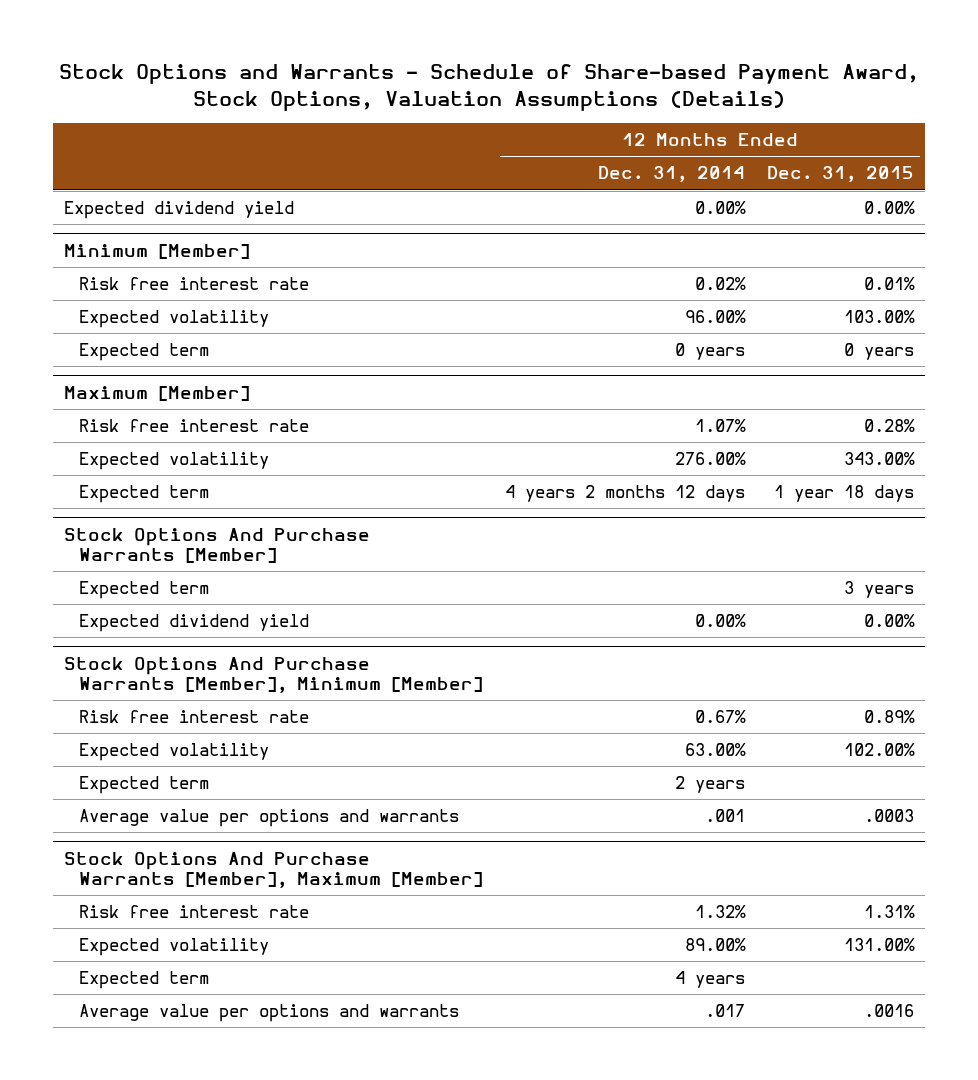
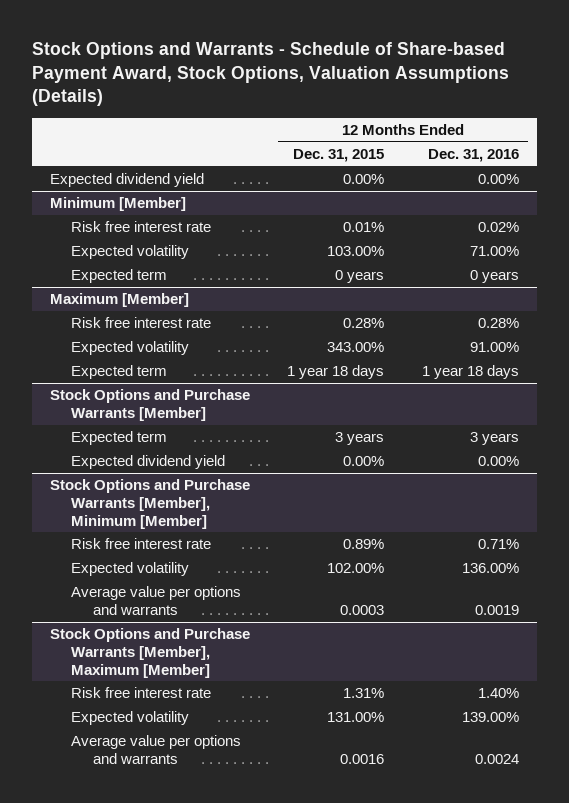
[598,166,746,183] Dec. 31, 2014 -> none
none -> [427,149,519,163] Dec. 31, 2016
[63,528,370,563] Stock Options And Purchase Warrants [Member] -> [50,389,251,421] Stock Options and Purchase Warrants [Member]
[63,657,484,693] Stock Options And Purchase Warrants [Member], Minimum [Member] -> [50,479,251,529] Stock Options and Purchase Warrants [Member], Minimum [Member]
[79,776,210,795] Expected term -> none
[864,809,915,823] .0003 -> [340,604,385,615] 0.0003
[63,852,484,888] Stock Options And Purchase Warrants [Member], Maximum [Member] -> [50,628,251,678] Stock Options and Purchase Warrants [Member], Maximum [Member]
[79,971,210,990] Expected term -> none
[864,1004,915,1018] .0016 -> [340,753,385,764] 0.0016

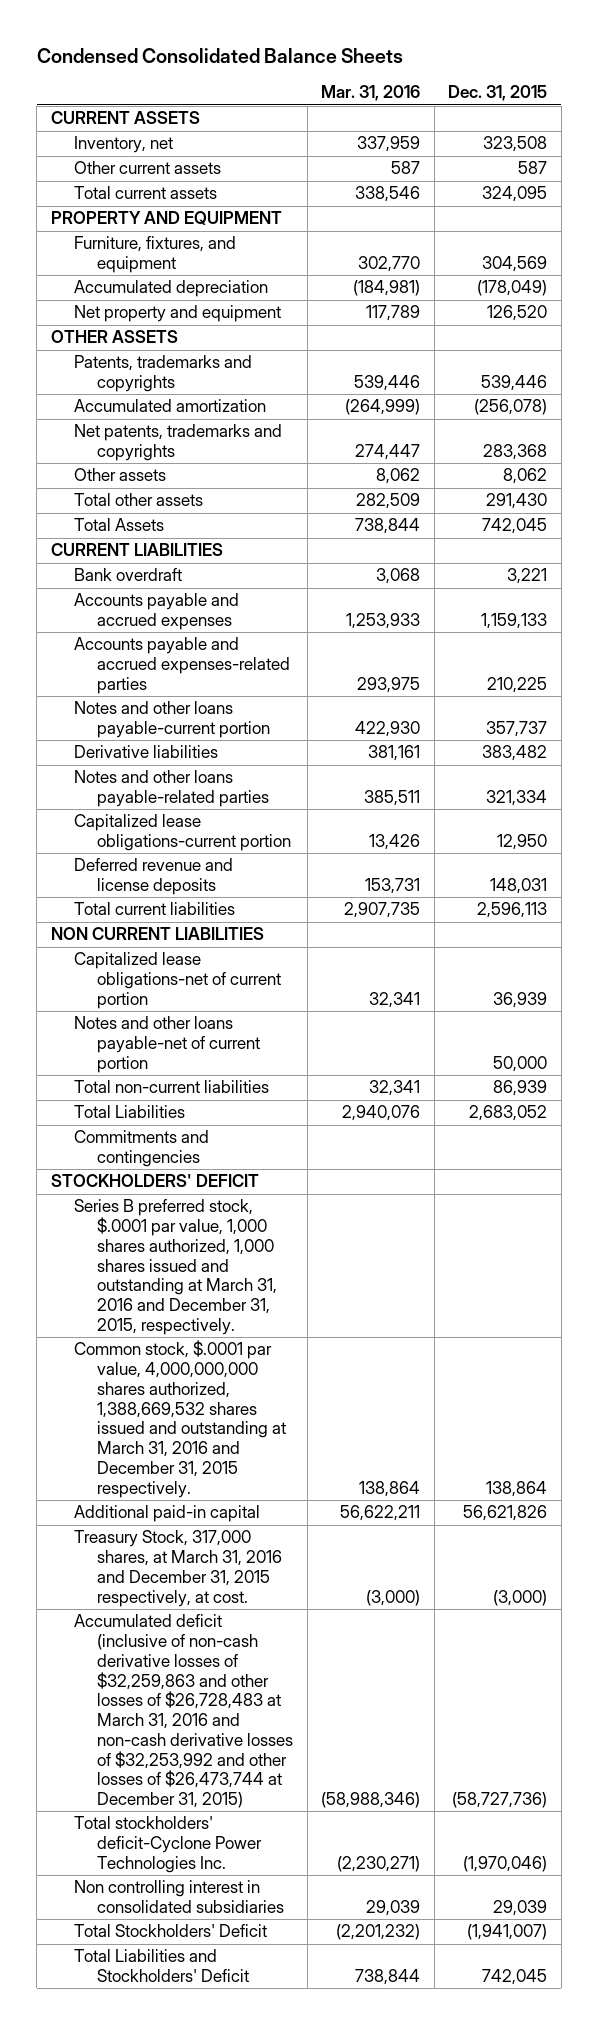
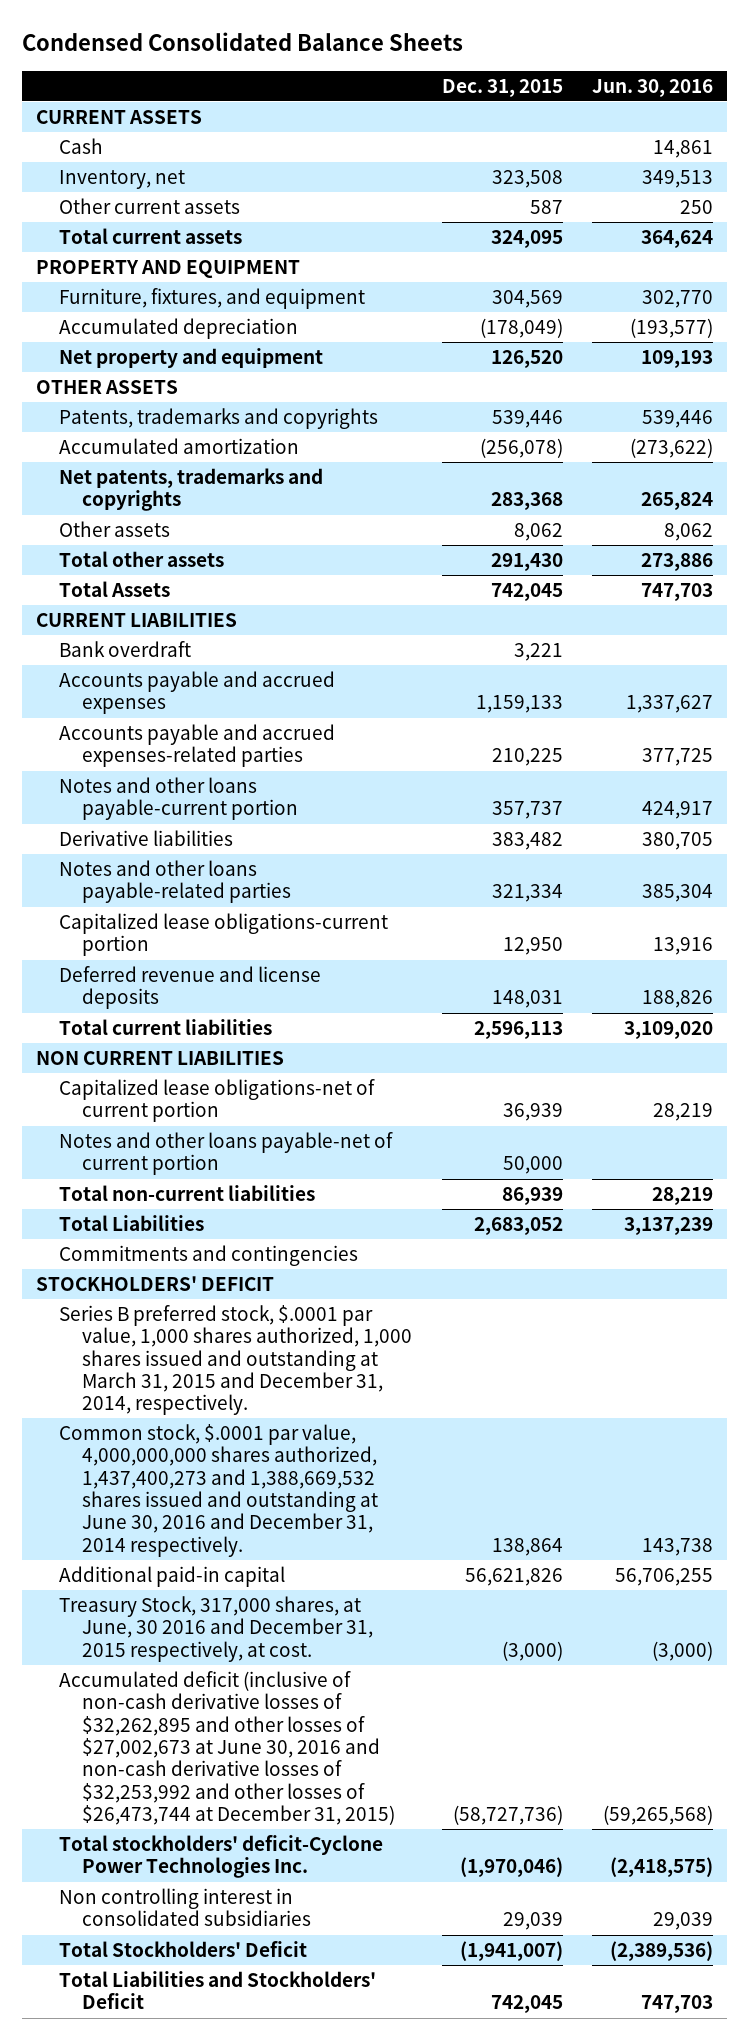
[321,85,421,102] Mar. 31, 2016 -> none
none -> [591,78,713,97] Jun. 30, 2016
none -> [59,138,104,155] Cash
[74,1199,278,1335] Series B preferred stock, $.0001 par value, 1,000 shares authorized, 1,000 shares issued and outstanding at March 31, 2016 and December 31, 2015, respectively. -> [59,1305,413,1416] Series B preferred stock, $.0001 par value, 1,000 shares authorized, 1,000 shares issued and outstanding at March 31, 2015 and December 31, 2014, respectively.
[74,1340,287,1498] Common stock, $.0001 par value, 4,000,000,000 shares authorized, 1,388,669,532 shares issued and outstanding at March 31, 2016 and December 31, 2015 respectively. -> [59,1424,379,1557] Common stock, $.0001 par value, 4,000,000,000 shares authorized, 1,437,400,273 and 1,388,669,532 shares issued and outstanding at June 30, 2016 and December 31, 2014 respectively.
[74,1530,283,1607] Treasury Stock, 317,000 shares, at March 31, 2016 and December 31, 2015 respectively, at cost. -> [59,1596,374,1662] Treasury Stock, 317,000 shares, at June, 30 2016 and December 31, 2015 respectively, at cost.
[74,1614,294,1809] Accumulated deficit (inclusive of non-cash derivative losses of $32,259,863 and other losses of $26,728,483 at March 31, 2016 and non-cash derivative losses of $32,253,992 and other losses of $26,473,744 at December 31, 2015) -> [59,1671,396,1825] Accumulated deficit (inclusive of non-cash derivative losses of $32,262,895 and other losses of $27,002,673 at June 30, 2016 and non-cash derivative losses of $32,253,992 and other losses of $26,473,744 at December 31, 2015)

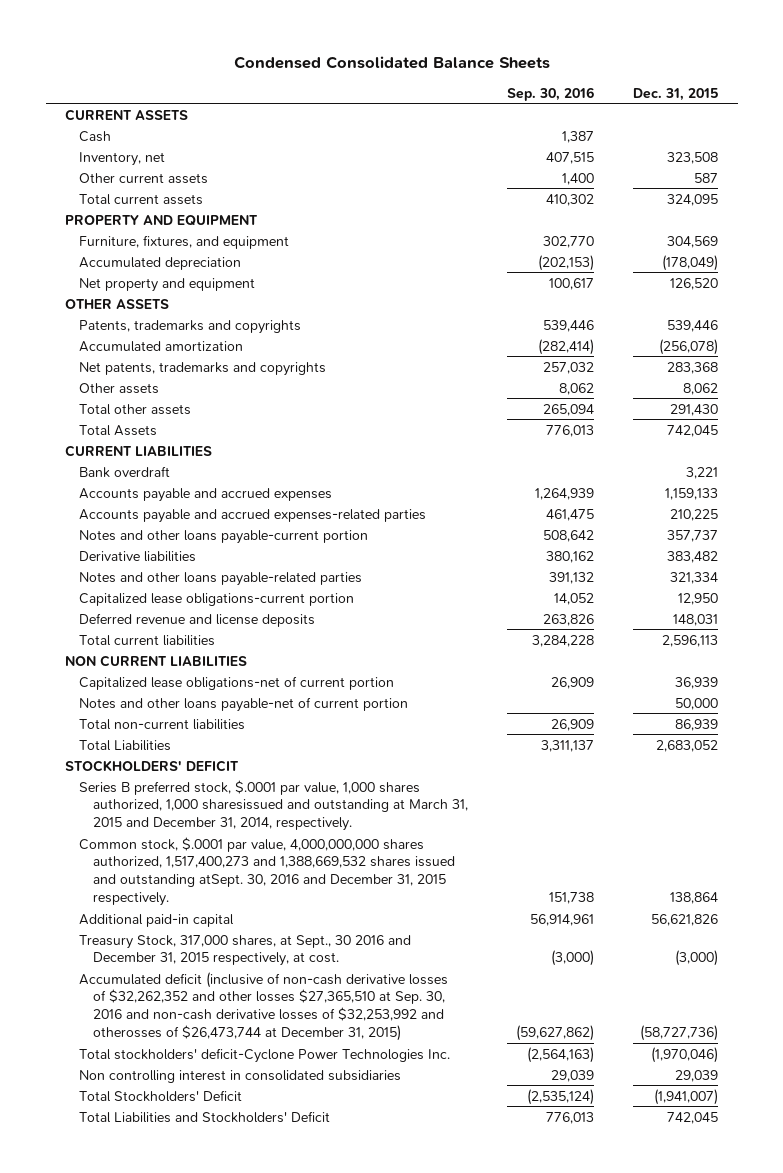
[591,78,713,97] Jun. 30, 2016 -> none
none -> [507,86,595,101] Sep. 30, 2016
[59,1245,359,1267] Commitments and contingencies -> none
[59,1305,413,1416] Series B preferred stock, $.0001 par value, 1,000 shares authorized, 1,000 shares issued and outstanding at March 31, 2015 and December 31, 2014, respectively. -> [79,779,469,832] Series B preferred stock, $.0001 par value, 1,000 shares authorized, 1,000 sharesissued and outstanding at March 31, 2015 and December 31, 2014, respectively.
[59,1424,379,1557] Common stock, $.0001 par value, 4,000,000,000 shares authorized, 1,437,400,273 and 1,388,669,532 shares issued and outstanding at June 30, 2016 and December 31, 2014 respectively. -> [79,836,456,907] Common stock, $.0001 par value, 4,000,000,000 shares authorized, 1,517,400,273 and 1,388,669,532 shares issued and outstanding atSept. 30, 2016 and December 31, 2015 respectively.
[59,1596,374,1662] Treasury Stock, 317,000 shares, at June, 30 2016 and December 31, 2015 respectively, at cost. -> [79,934,412,967] Treasury Stock, 317,000 shares, at Sept., 30 2016 and December 31, 2015 respectively, at cost.
[59,1671,396,1825] Accumulated deficit (inclusive of non-cash derivative losses of $32,262,895 and other losses of $27,002,673 at June 30, 2016 and non-cash derivative losses of $32,253,992 and other losses of $26,473,744 at December 31, 2015) -> [79,971,449,1042] Accumulated deficit (inclusive of non-cash derivative losses of $32,262,352 and other losses $27,365,510 at Sep. 30, 2016 and non-cash derivative losses of $32,253,992 and otherosses of $26,473,744 at December 31, 2015)

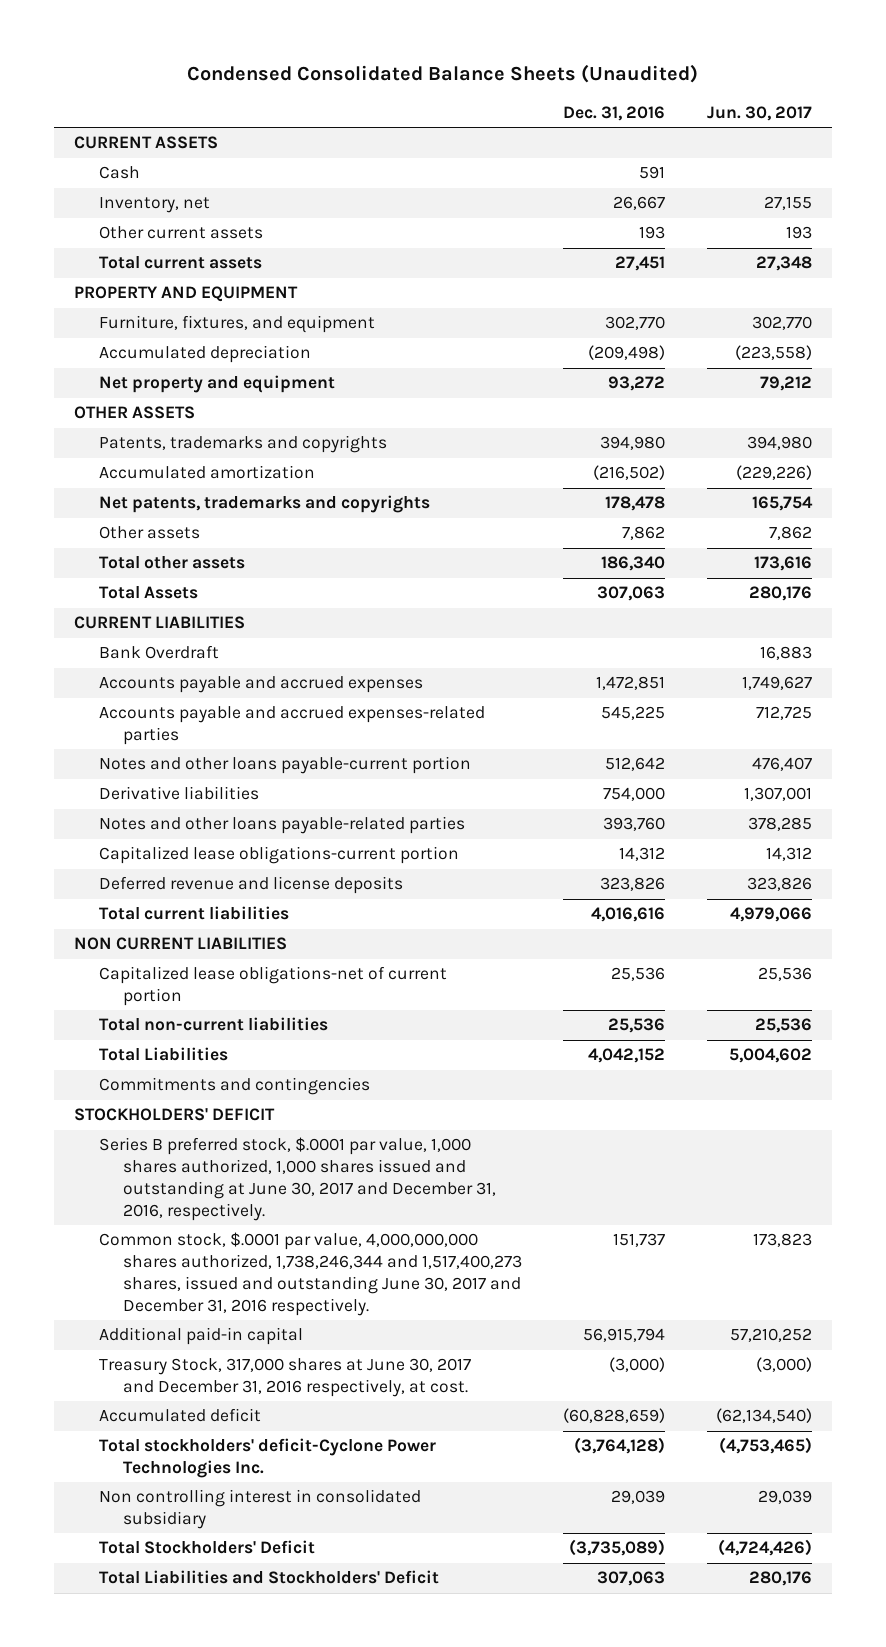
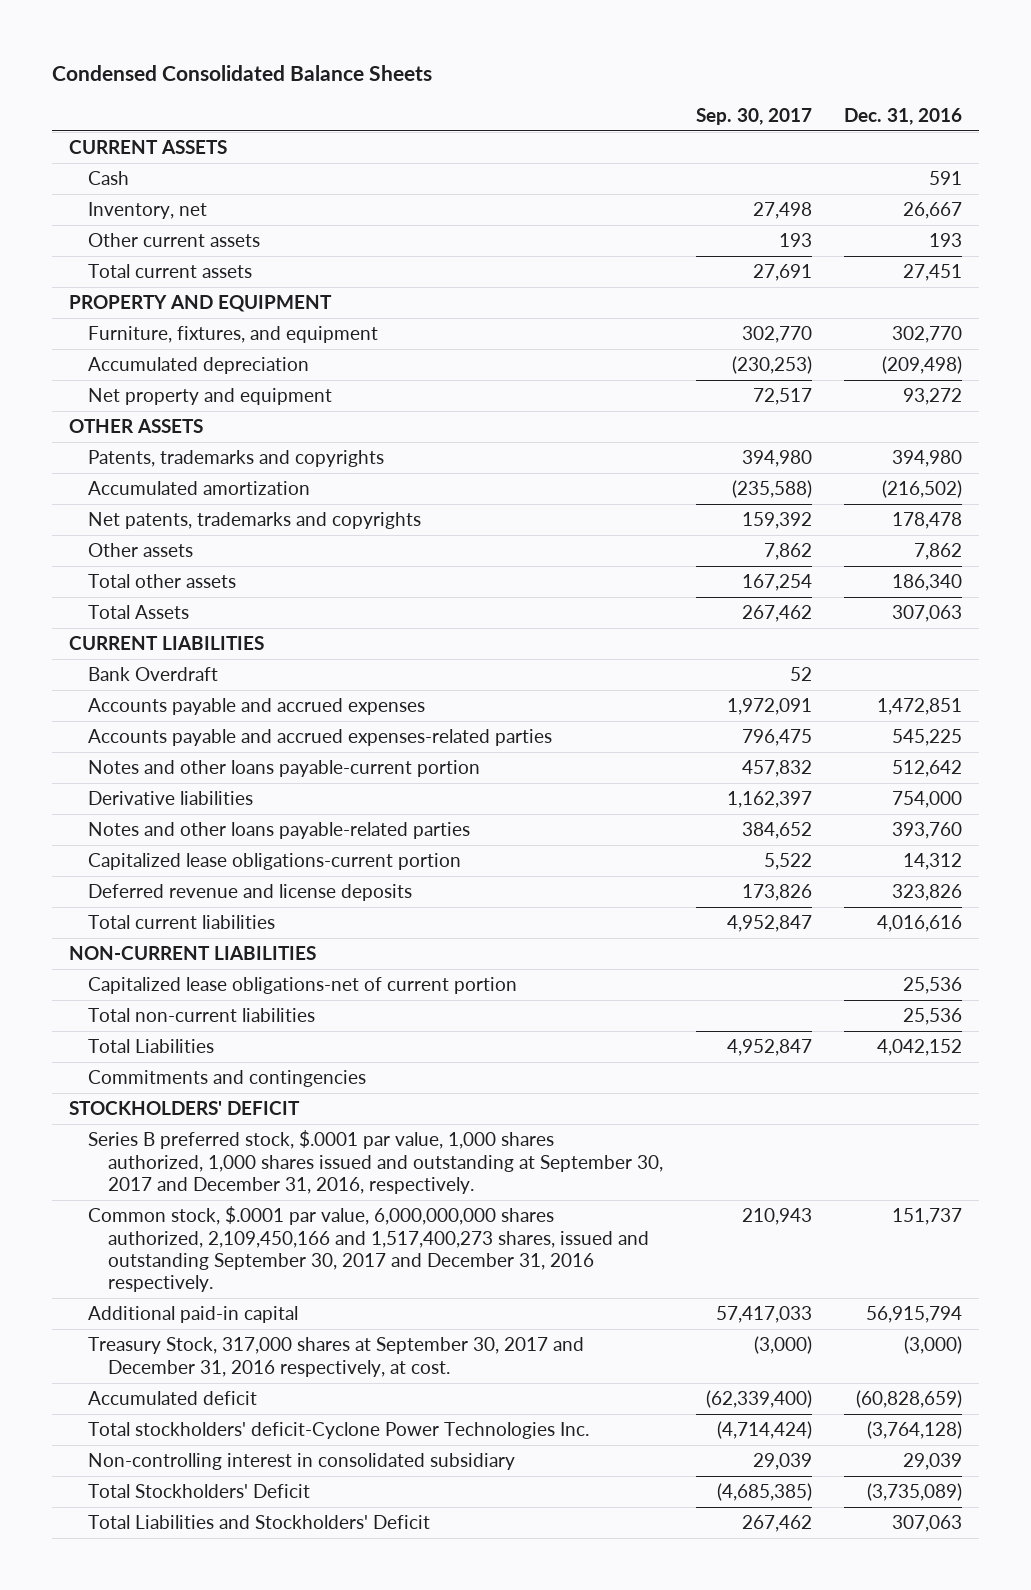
[186,64,698,84] Condensed Consolidated Balance Sheets (Unaudited) -> [52,64,433,81] Condensed Consolidated Balance Sheets
[706,105,812,121] Jun. 30, 2017 -> none
none -> [695,107,812,125] Sep. 30, 2017
[74,937,288,951] NON CURRENT LIABILITIES -> [68,946,316,961] NON-CURRENT LIABILITIES
[98,1137,496,1222] Series B preferred stock, $.0001 par value, 1,000 shares authorized, 1,000 shares issued and outstanding at June 30, 2017 and December 31, 2016, respectively. -> [88,1130,663,1194] Series B preferred stock, $.0001 par value, 1,000 shares authorized, 1,000 shares issued and outstanding at September 30, 2017 and December 31, 2016, respectively.
[98,1232,522,1317] Common stock, $.0001 par value, 4,000,000,000 shares authorized, 1,738,246,344 and 1,517,400,273 shares, issued and outstanding June 30, 2017 and December 31, 2016 respectively. -> [88,1206,649,1292] Common stock, $.0001 par value, 6,000,000,000 shares authorized, 2,109,450,166 and 1,517,400,273 shares, issued and outstanding September 30, 2017 and December 31, 2016 respectively.
[98,1358,471,1398] Treasury Stock, 317,000 shares at June 30, 2017 and December 31, 2016 respectively, at cost. -> [88,1337,585,1377] Treasury Stock, 317,000 shares at September 30, 2017 and December 31, 2016 respectively, at cost.
[98,1489,421,1530] Non controlling interest in consolidated subsidiary -> [88,1453,516,1471] Non-controlling interest in consolidated subsidiary

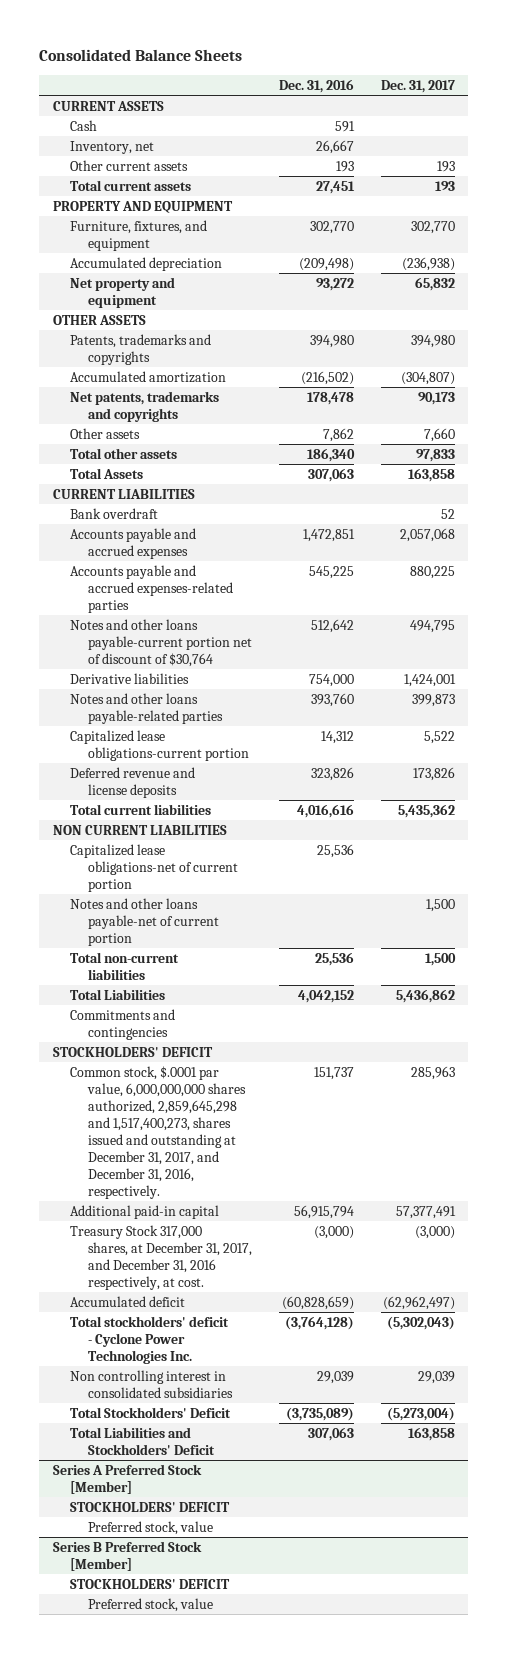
[52,64,433,81] Condensed Consolidated Balance Sheets -> [39,48,243,61] Consolidated Balance Sheets
[695,107,812,125] Sep. 30, 2017 -> none
none -> [380,79,455,93] Dec. 31, 2017
[88,667,219,682] Bank Overdraft -> [70,507,159,519] Bank overdraft
[88,760,481,778] Notes and other loans payable-current portion -> [70,618,252,667] Notes and other loans payable-current portion net of discount of $30,764
[68,946,316,961] NON-CURRENT LIABILITIES -> [52,824,227,835] NON CURRENT LIABILITIES
none -> [70,897,219,946] Notes and other loans payable-net of current portion
[88,1130,663,1194] Series B preferred stock, $.0001 par value, 1,000 shares authorized, 1,000 shares issued and outstanding at September 30, 2017 and December 31, 2016, respectively. -> none
[88,1206,649,1292] Common stock, $.0001 par value, 6,000,000,000 shares authorized, 2,109,450,166 and 1,517,400,273 shares, issued and outstanding September 30, 2017 and December 31, 2016 respectively. -> [70,1065,246,1199] Common stock, $.0001 par value, 6,000,000,000 shares authorized, 2,859,645,298 and 1,517,400,273, shares issued and outstanding at December 31, 2017, and December 31, 2016, respectively.
[88,1337,585,1377] Treasury Stock, 317,000 shares at September 30, 2017 and December 31, 2016 respectively, at cost. -> [70,1224,252,1290] Treasury Stock 317,000 shares, at December 31, 2017, and December 31, 2016 respectively, at cost.
[88,1422,590,1440] Total stockholders' deficit-Cyclone Power Technologies Inc. -> [70,1315,230,1364] Total stockholders' deficit - Cyclone Power Technologies Inc.
[88,1453,516,1471] Non-controlling interest in consolidated subsidiary -> [70,1369,233,1398] Non controlling interest in consolidated subsidiaries
none -> [52,1463,202,1494] Series A Preferred Stock [Member]
none -> [70,1501,231,1512] STOCKHOLDERS' DEFICIT
none -> [87,1520,213,1535] Preferred stock, value
none -> [52,1540,202,1571] Series B Preferred Stock [Member]
none -> [70,1578,231,1589] STOCKHOLDERS' DEFICIT
none -> [87,1597,213,1612] Preferred stock, value

